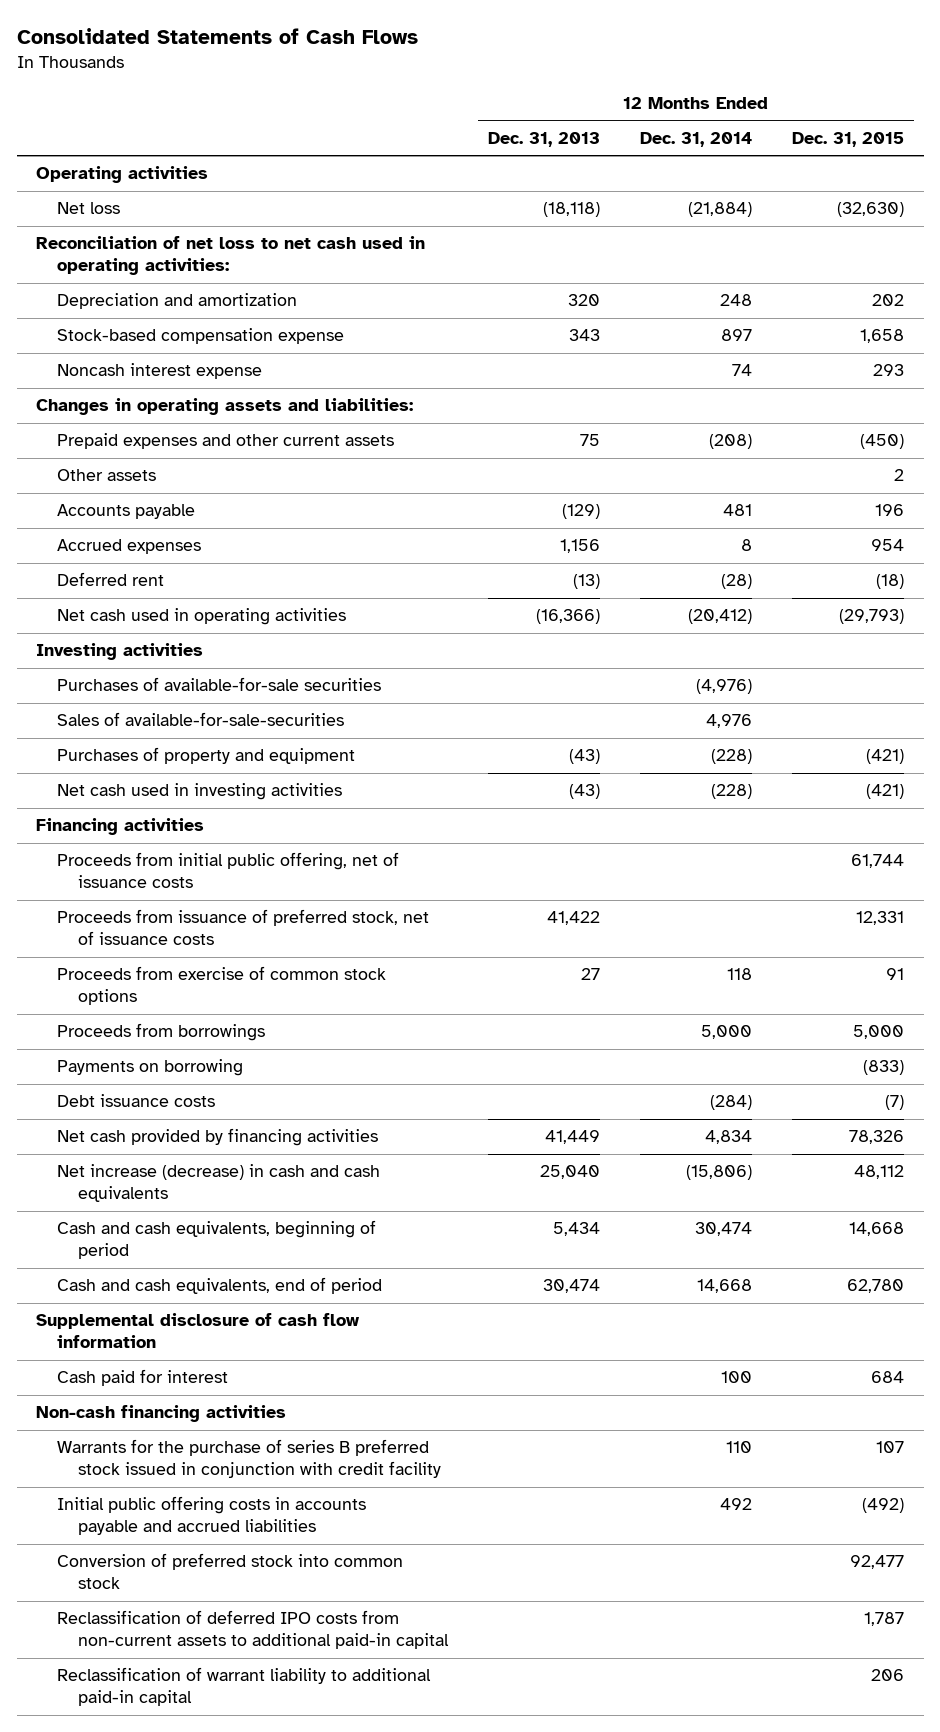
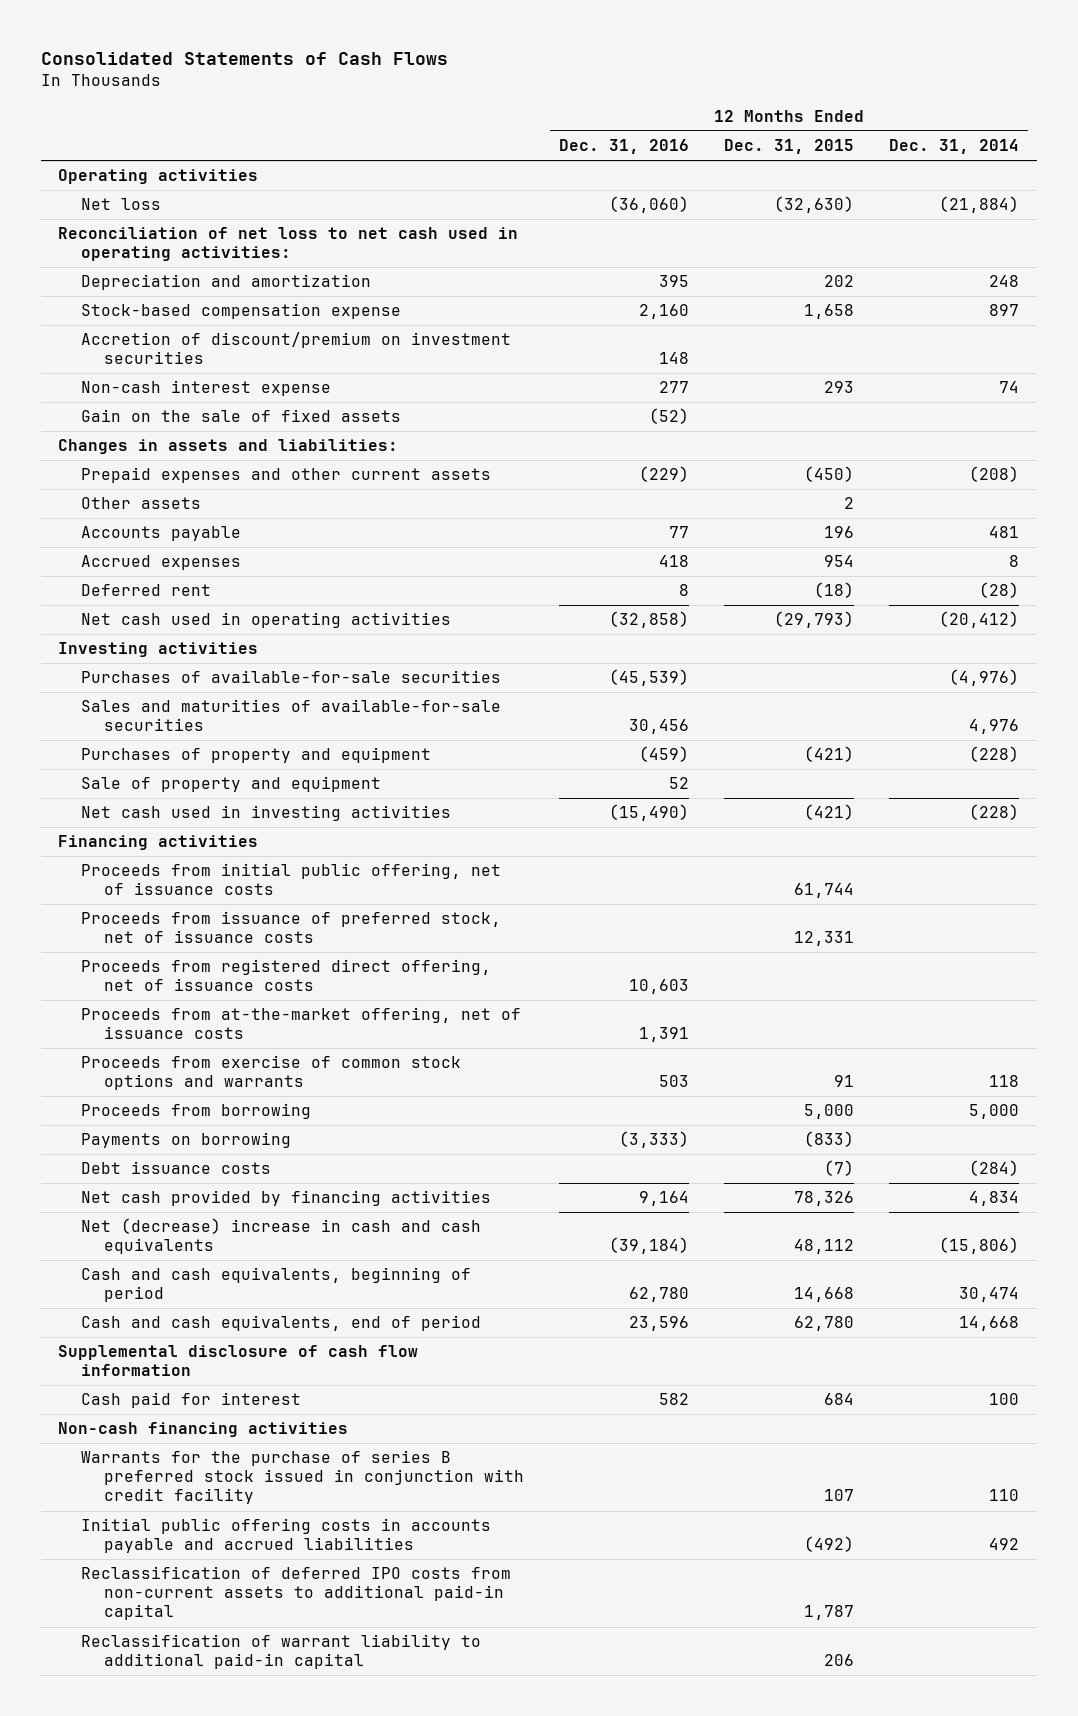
[487,132,600,148] Dec. 31, 2013 -> none
none -> [558,139,689,155] Dec. 31, 2016
none -> [81,332,512,365] Accretion of discount/premium on investment securities
[57,363,263,380] Noncash interest expense -> [81,380,332,397] Non-cash interest expense
none -> [81,409,402,423] Gain on the sale of fixed assets
[36,398,414,416] Changes in operating assets and liabilities: -> [58,439,399,455] Changes in assets and liabilities:
[57,712,345,727] Sales of available-for-sale-securities -> [81,699,502,732] Sales and maturities of available-for-sale securities
none -> [81,776,382,793] Sale of property and equipment
none -> [81,959,492,992] Proceeds from registered direct offering, net of issuance costs
none -> [81,1007,522,1040] Proceeds from at-the-market offering, net of issuance costs
[57,966,387,1006] Proceeds from exercise of common stock options -> [81,1055,462,1091] Proceeds from exercise of common stock options and warrants
[57,1023,266,1042] Proceeds from borrowings -> [81,1103,312,1120] Proceeds from borrowing
[57,1164,381,1203] Net increase (decrease) in cash and cash equivalents -> [81,1218,482,1255] Net (decrease) increase in cash and cash equivalents
[57,1553,404,1590] Conversion of preferred stock into common stock -> none

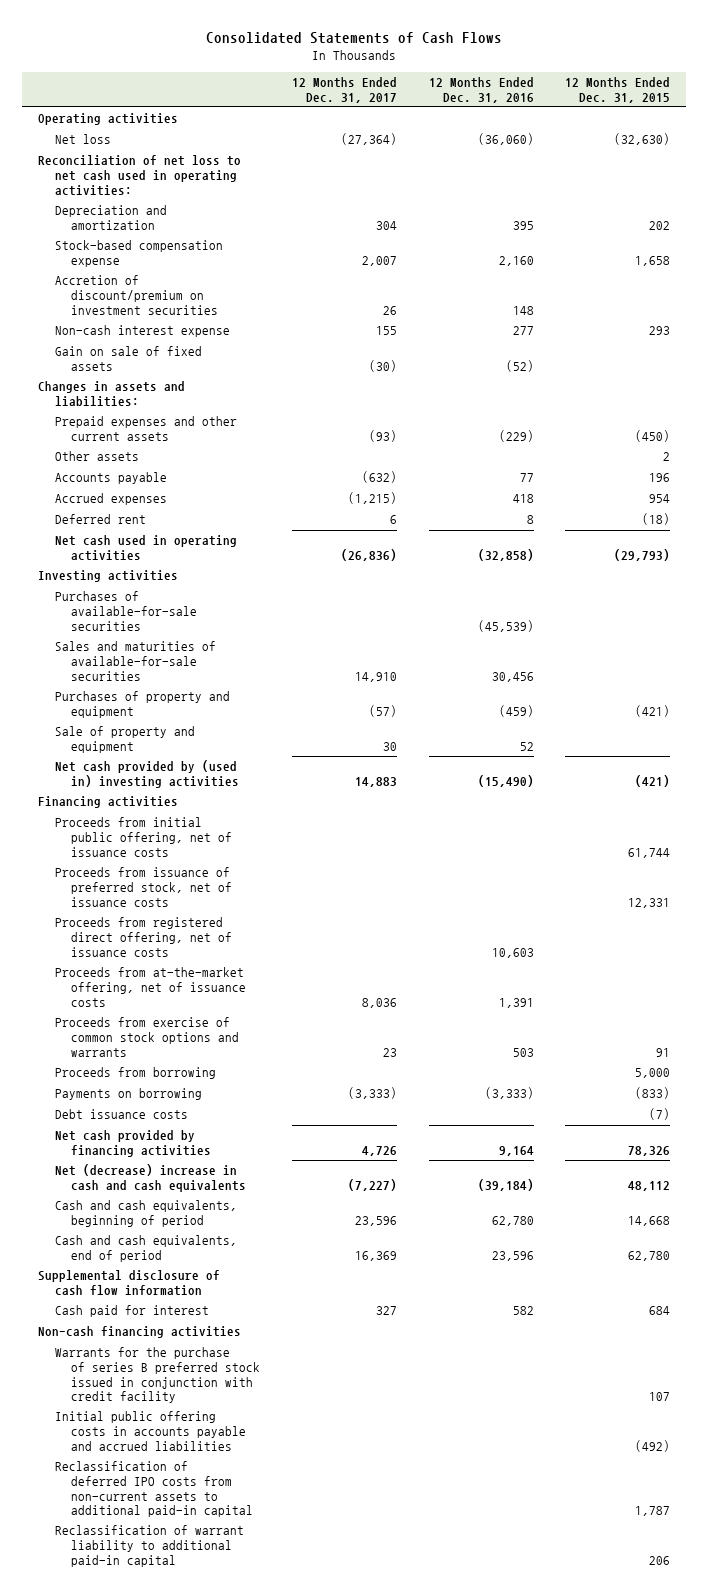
[889,139,1020,155] Dec. 31, 2014 -> none
none -> [291,77,397,103] 12 Months Ended Dec. 31, 2017
[81,409,402,423] Gain on the sale of fixed assets -> [54,346,202,371] Gain on sale of fixed assets
[81,805,452,822] Net cash used in investing activities -> [54,760,240,788] Net cash provided by (used in) investing activities

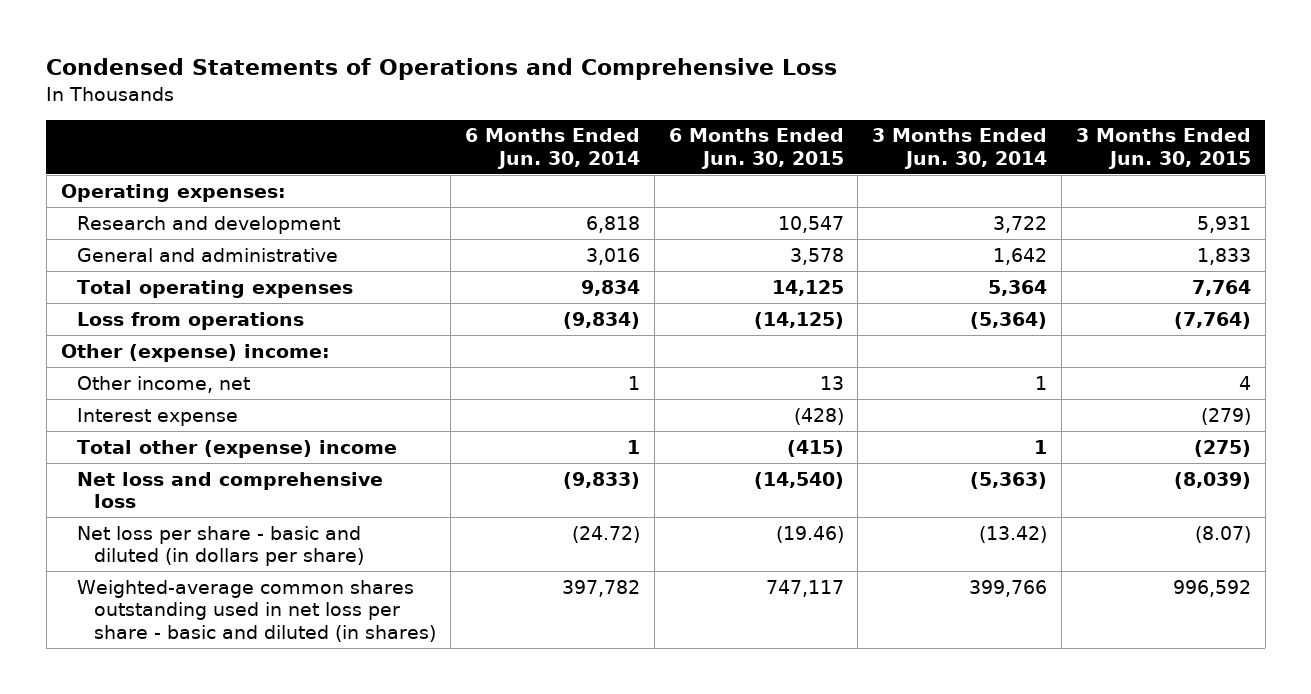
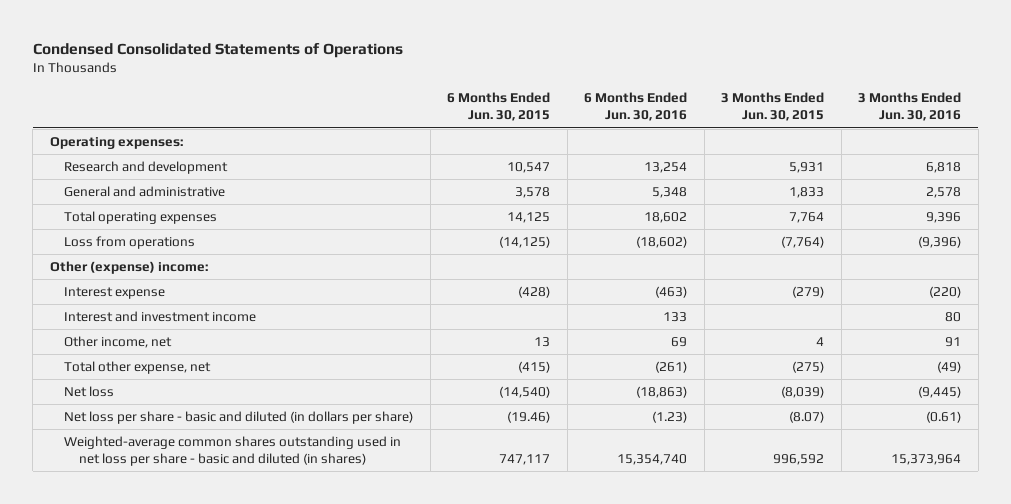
[46,58,838,81] Condensed Statements of Operations and Comprehensive Loss -> [32,42,403,58] Condensed Consolidated Statements of Operations
[464,128,640,169] 6 Months Ended Jun. 30, 2014 -> none
[872,128,1048,169] 3 Months Ended Jun. 30, 2014 -> none
none -> [584,91,688,122] 6 Months Ended Jun. 30, 2016
none -> [858,91,962,122] 3 Months Ended Jun. 30, 2016
none -> [64,310,257,322] Interest and investment income
[77,375,251,393] Other income, net -> [64,335,173,348] Other income, net
[77,439,398,458] Total other (expense) income -> [64,360,212,374] Total other expense, net
[77,471,384,509] Net loss and comprehensive loss -> [64,385,115,397] Net loss

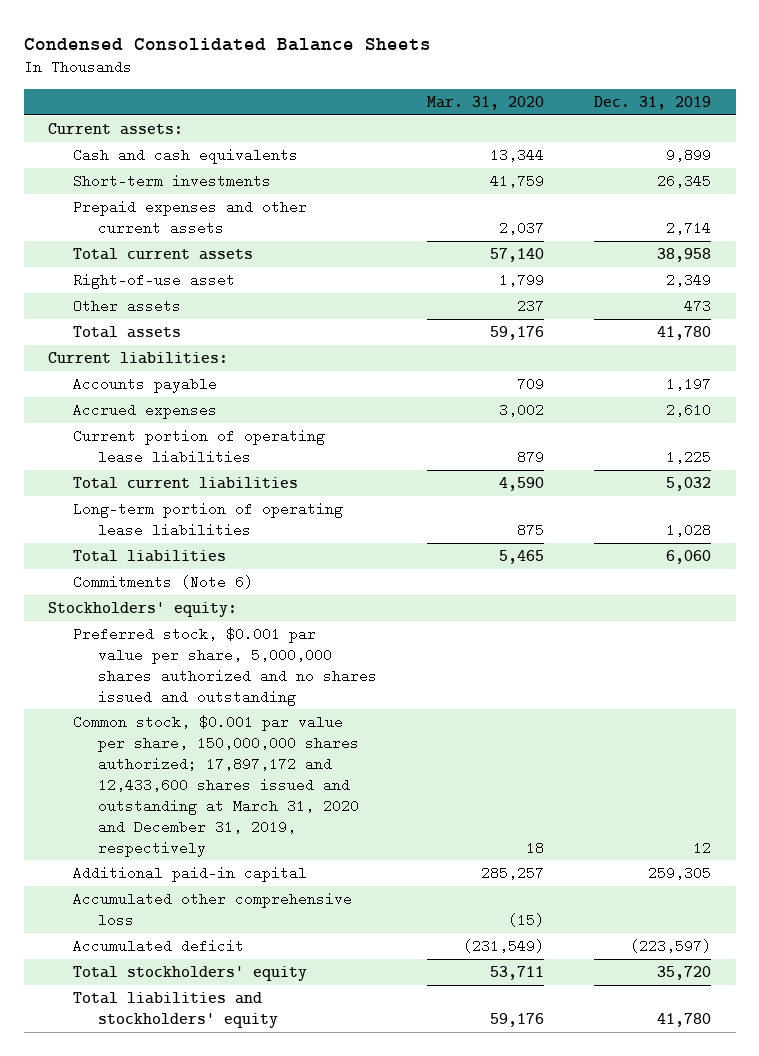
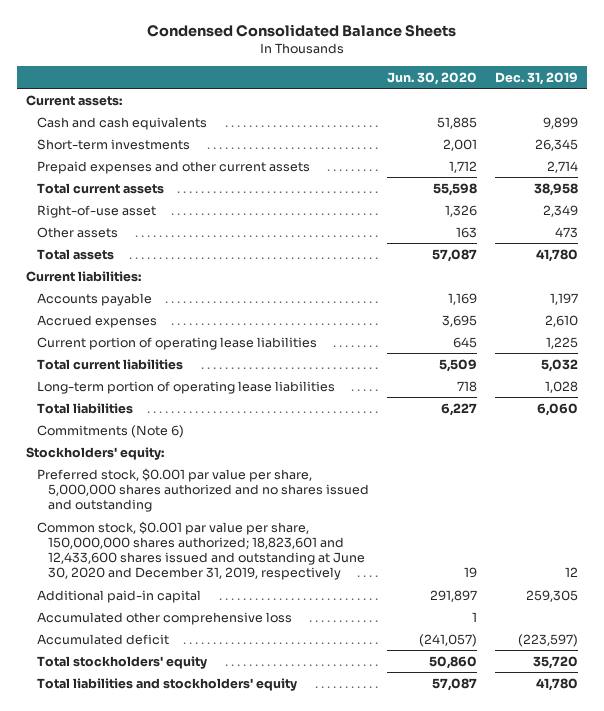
[427,96,545,111] Mar. 31, 2020 -> none
none -> [386,71,477,85] Jun. 30, 2020
[73,714,360,857] Common stock, $0.001 par value per share, 150,000,000 shares authorized; 17,897,172 and 12,433,600 shares issued and outstanding at March 31, 2020 and December 31, 2019, respectively -> [36,520,365,581] Common stock, $0.001 par value per share, 150,000,000 shares authorized; 18,823,601 and 12,433,600 shares issued and outstanding at June 30, 2020 and December 31, 2019, respectively

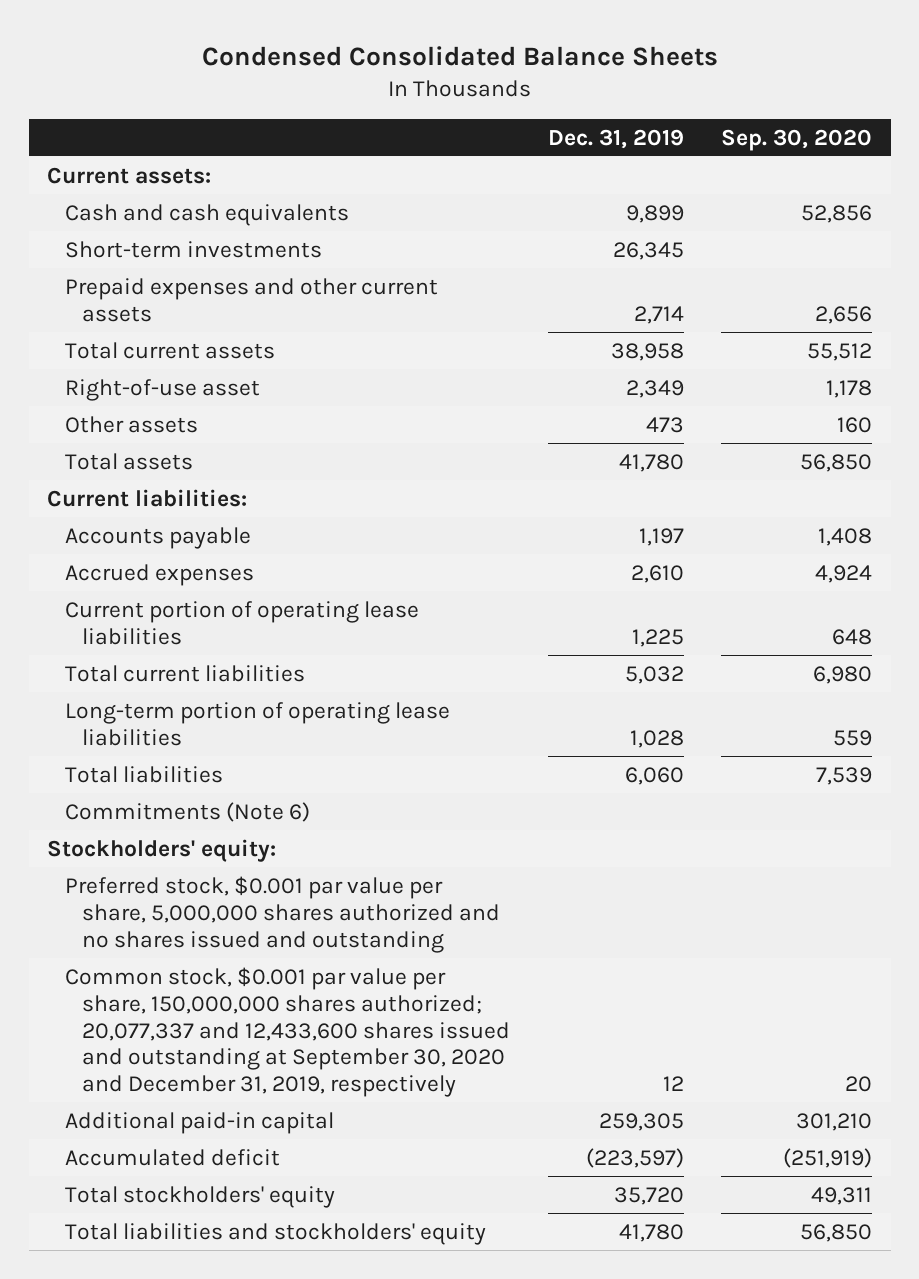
[386,71,477,85] Jun. 30, 2020 -> none
none -> [720,128,872,151] Sep. 30, 2020
[36,520,365,581] Common stock, $0.001 par value per share, 150,000,000 shares authorized; 18,823,601 and 12,433,600 shares issued and outstanding at June 30, 2020 and December 31, 2019, respectively -> [64,966,511,1098] Common stock, $0.001 par value per share, 150,000,000 shares authorized; 20,077,337 and 12,433,600 shares issued and outstanding at September 30, 2020 and December 31, 2019, respectively
[36,611,292,625] Accumulated other comprehensive loss -> none

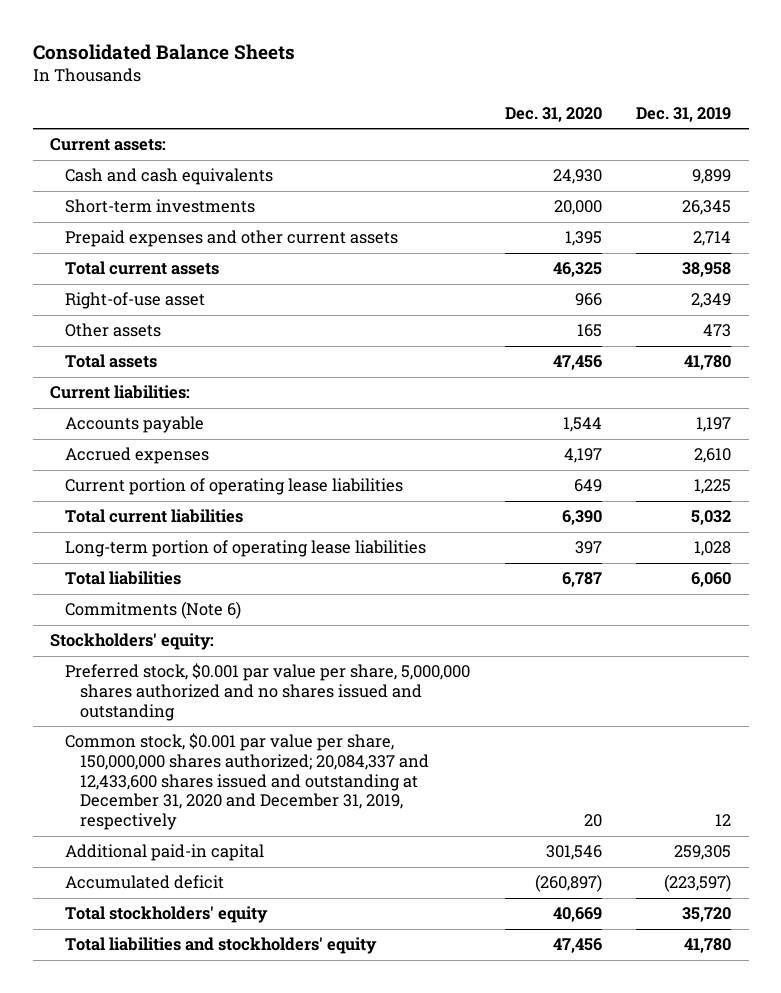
[201,45,718,66] Condensed Consolidated Balance Sheets -> [32,43,295,60] Consolidated Balance Sheets
[720,128,872,151] Sep. 30, 2020 -> none
none -> [504,106,602,122] Dec. 31, 2020
[64,966,511,1098] Common stock, $0.001 par value per share, 150,000,000 shares authorized; 20,077,337 and 12,433,600 shares issued and outstanding at September 30, 2020 and December 31, 2019, respectively -> [65,733,430,831] Common stock, $0.001 par value per share, 150,000,000 shares authorized; 20,084,337 and 12,433,600 shares issued and outstanding at December 31, 2020 and December 31, 2019, respectively

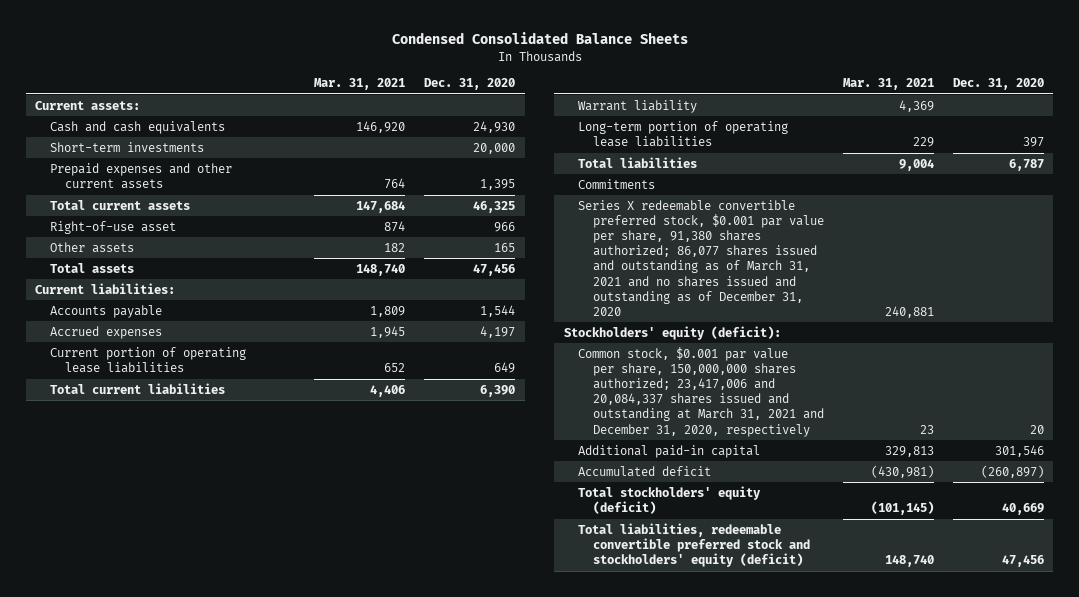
[32,43,295,60] Consolidated Balance Sheets -> [391,32,688,45] Condensed Consolidated Balance Sheets
[636,106,732,122] Dec. 31, 2019 -> none
none -> [314,78,406,91] Mar. 31, 2021
none -> [578,99,698,113] Warrant liability
[65,663,471,721] Preferred stock, $0.001 par value per share, 5,000,000 shares authorized and no shares issued and outstanding -> none
[65,601,242,620] Commitments (Note 6) -> [578,178,656,189] Commitments
none -> [578,199,825,316] Series X redeemable convertible preferred stock, $0.001 par value per share, 91,380 shares authorized; 86,077 shares issued and outstanding as of March 31, 2021 and no shares issued and outstanding as of December 31, 2020
[50,633,215,651] Stockholders' equity: -> [563,325,781,340] Stockholders' equity (deficit):
[65,733,430,831] Common stock, $0.001 par value per share, 150,000,000 shares authorized; 20,084,337 and 12,433,600 shares issued and outstanding at December 31, 2020 and December 31, 2019, respectively -> [578,346,825,437] Common stock, $0.001 par value per share, 150,000,000 shares authorized; 23,417,006 and 20,084,337 shares issued and outstanding at March 31, 2021 and December 31, 2020, respectively
[65,906,269,924] Total stockholders' equity -> [578,485,762,514] Total stockholders' equity (deficit)
[65,937,378,955] Total liabilities and stockholders' equity -> [578,522,811,568] Total liabilities, redeemable convertible preferred stock and stockholders' equity (deficit)

